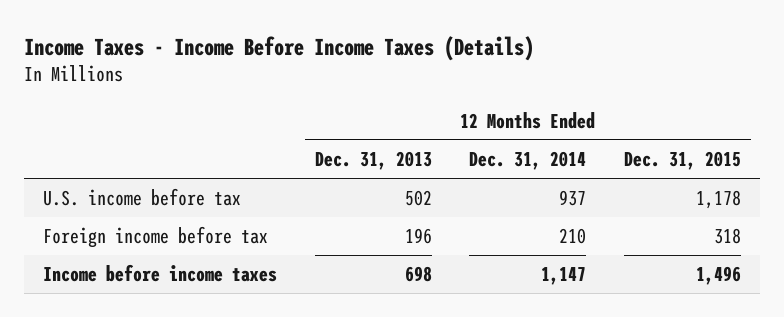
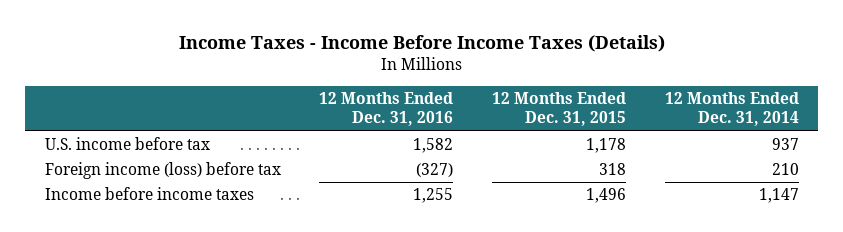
[314,151,432,171] Dec. 31, 2013 -> none
none -> [319,92,454,127] 12 Months Ended Dec. 31, 2016
[42,226,268,249] Foreign income before tax -> [44,162,281,180] Foreign income (loss) before tax

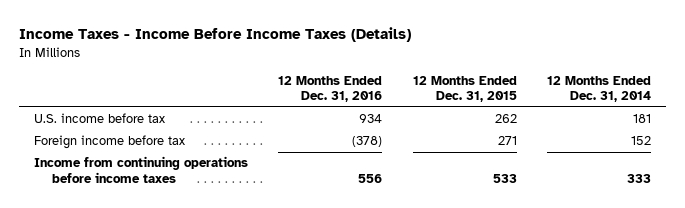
[413,138,454,154] 1,582 -> [359,114,383,124] 934
[585,138,626,154] 1,178 -> [494,114,517,124] 262
[771,138,799,151] 937 -> [633,114,652,124] 181
[44,162,281,180] Foreign income (loss) before tax -> [34,135,186,150] Foreign income before tax
[416,163,454,178] (327) -> [352,136,383,148] (378)
[598,163,626,176] 318 -> [497,136,517,146] 271
[771,163,799,176] 210 -> [631,136,652,146] 152
[44,187,254,201] Income before income taxes -> [34,156,249,183] Income from continuing operations before income taxes
[413,188,454,204] 1,255 -> [358,173,383,183] 556
[585,188,626,204] 1,496 -> [492,173,517,183] 533
[758,188,799,204] 1,147 -> [627,173,652,183] 333

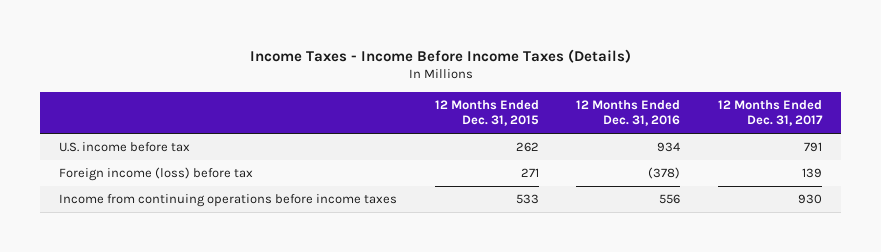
[547,75,652,103] 12 Months Ended Dec. 31, 2014 -> none
none -> [718,99,824,127] 12 Months Ended Dec. 31, 2017
[34,135,186,150] Foreign income before tax -> [59,167,254,182] Foreign income (loss) before tax

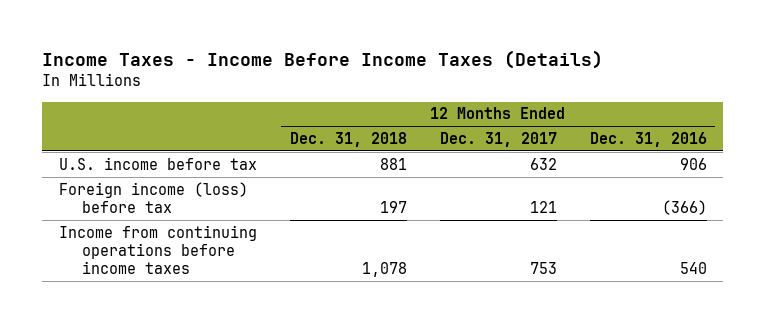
[434,99,539,127] 12 Months Ended Dec. 31, 2015 -> none
none -> [289,132,407,148] Dec. 31, 2018
[657,142,681,153] 934 -> [679,157,707,170] 906
[804,142,823,153] 791 -> [529,157,557,170] 632
[648,167,681,180] (378) -> [661,199,707,215] (366)
[802,168,823,179] 139 -> [529,200,557,213] 121
[659,194,681,205] 556 -> [679,261,707,274] 540
[798,194,823,205] 930 -> [529,261,557,274] 753

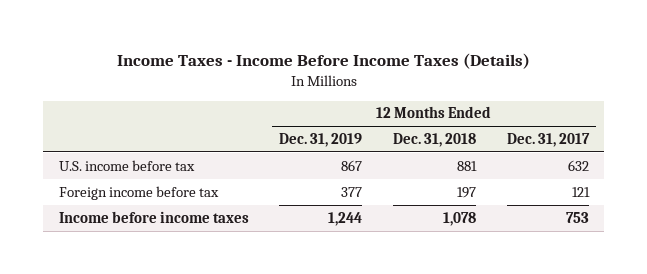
[589,132,707,148] Dec. 31, 2016 -> none
none -> [279,133,363,148] Dec. 31, 2019
[58,181,248,213] Foreign income (loss) before tax -> [58,185,219,200] Foreign income before tax
[58,224,257,274] Income from continuing operations before income taxes -> [58,210,249,223] Income before income taxes

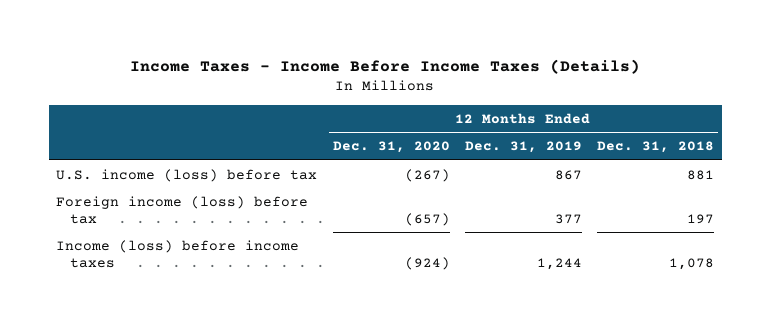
[506,133,590,148] Dec. 31, 2017 -> none
none -> [332,141,450,154] Dec. 31, 2020
[58,159,195,171] U.S. income before tax -> [56,168,318,182] U.S. income (loss) before tax
[58,185,219,200] Foreign income before tax -> [56,195,309,224] Foreign income (loss) before tax
[58,210,249,223] Income before income taxes -> [56,239,300,268] Income (loss) before income taxes

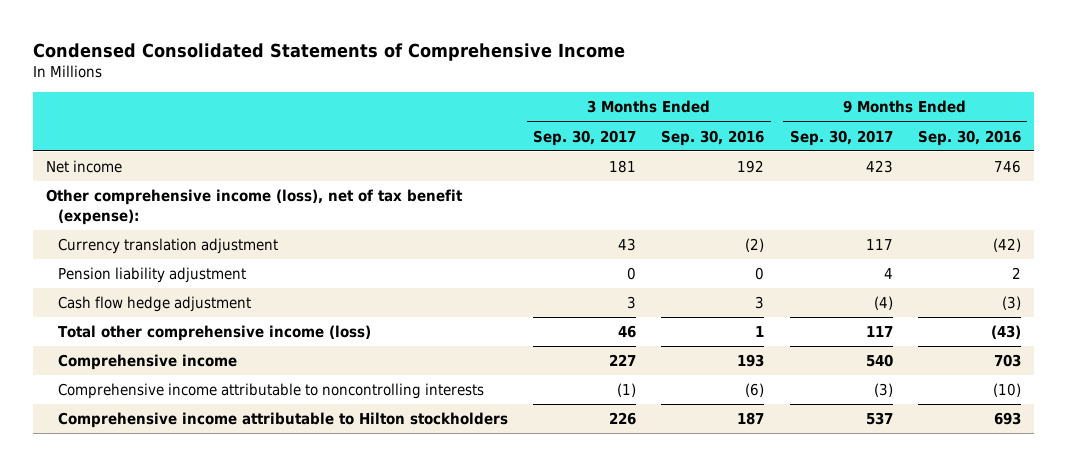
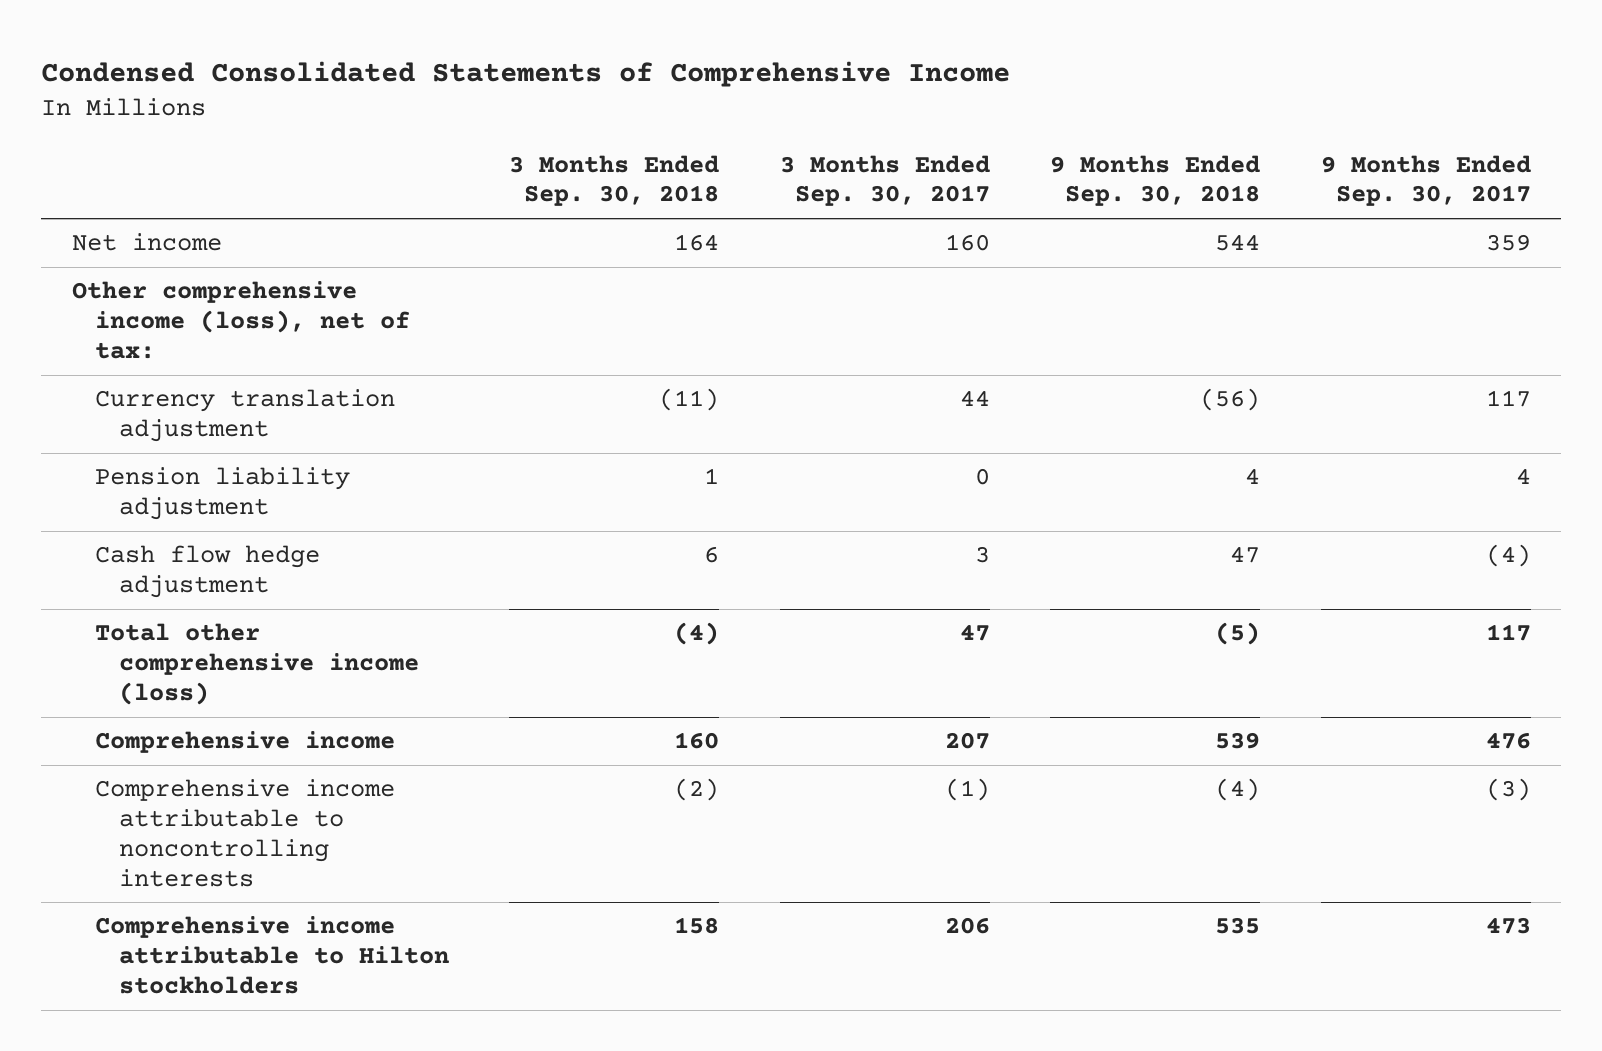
[661,129,765,146] Sep. 30, 2016 -> none
[918,129,1022,146] Sep. 30, 2016 -> none
none -> [509,154,720,207] 3 Months Ended Sep. 30, 2018
none -> [1050,154,1261,207] 9 Months Ended Sep. 30, 2018
[609,160,637,174] 181 -> [944,234,990,252] 160
[865,160,893,174] 423 -> [1485,234,1531,252] 359
[46,189,464,225] Other comprehensive income (loss), net of tax benefit (expense): -> [71,281,411,359] Other comprehensive income (loss), net of tax:
[618,238,637,252] 43 -> [959,390,990,407] 44
[618,325,637,339] 46 -> [959,624,990,642] 47
[609,354,637,367] 227 -> [944,732,990,750] 207
[865,354,893,368] 540 -> [1485,732,1531,750] 476
[609,412,637,426] 226 -> [944,917,990,935] 206
[865,412,893,426] 537 -> [1485,917,1531,935] 473

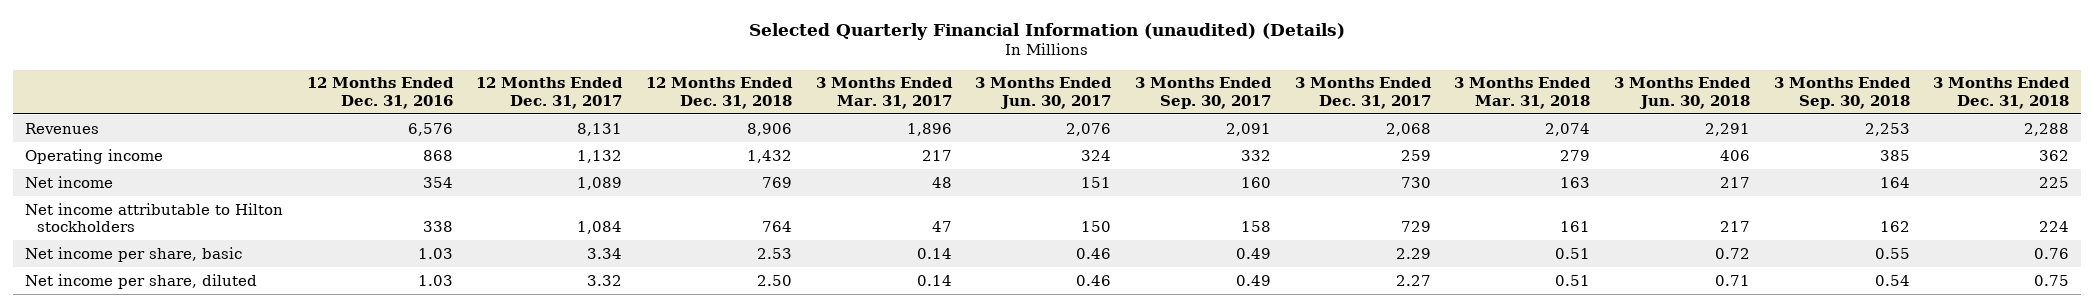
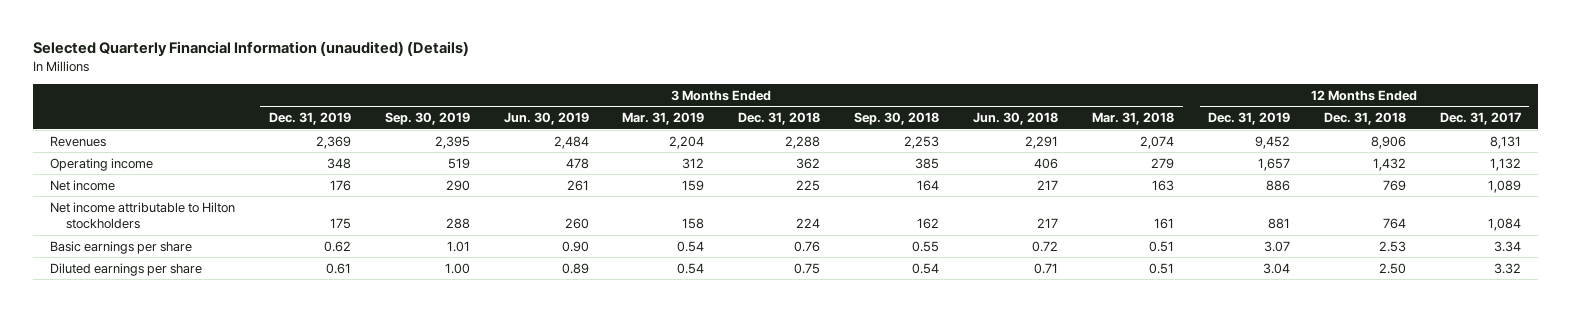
[306,77,454,109] 12 Months Ended Dec. 31, 2016 -> none
[815,77,953,109] 3 Months Ended Mar. 31, 2017 -> none
[975,77,1113,109] 3 Months Ended Jun. 30, 2017 -> none
[1135,77,1273,109] 3 Months Ended Sep. 30, 2017 -> none
[1294,77,1432,109] 3 Months Ended Dec. 31, 2017 -> none
none -> [268,112,351,126] Dec. 31, 2019
none -> [384,112,470,126] Sep. 30, 2019
none -> [503,112,589,126] Jun. 30, 2019
none -> [622,112,705,126] Mar. 31, 2019
none -> [1208,112,1291,126] Dec. 31, 2019
[25,246,243,262] Net income per share, basic -> [49,240,192,254] Basic earnings per share
[25,273,258,289] Net income per share, diluted -> [49,262,202,276] Diluted earnings per share

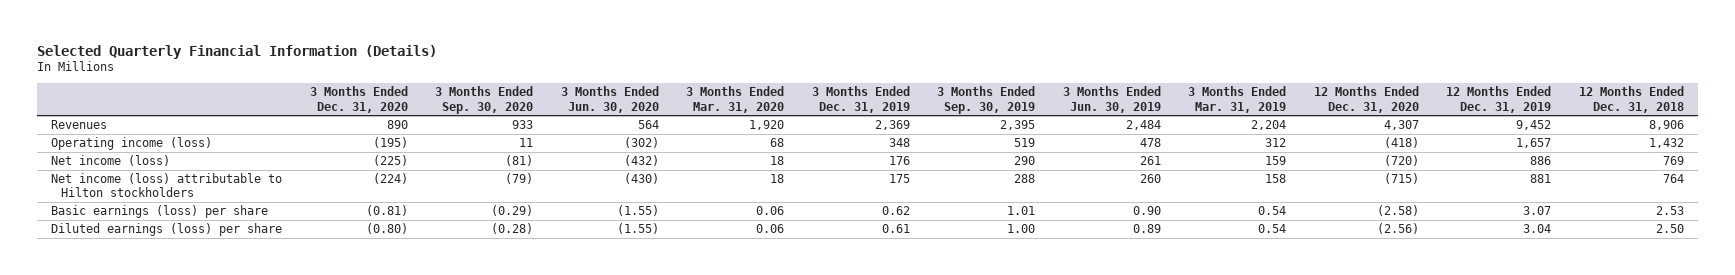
[32,41,469,57] Selected Quarterly Financial Information (unaudited) (Details) -> [37,44,438,59] Selected Quarterly Financial Information (Details)
[738,112,821,126] Dec. 31, 2018 -> none
[854,112,940,126] Sep. 30, 2018 -> none
[973,112,1059,126] Jun. 30, 2018 -> none
[1092,112,1175,126] Mar. 31, 2018 -> none
[1439,112,1521,126] Dec. 31, 2017 -> none
none -> [309,86,408,113] 3 Months Ended Dec. 31, 2020
none -> [435,86,534,114] 3 Months Ended Sep. 30, 2020
none -> [560,86,659,113] 3 Months Ended Jun. 30, 2020
none -> [686,86,785,113] 3 Months Ended Mar. 31, 2020
none -> [1313,86,1419,113] 12 Months Ended Dec. 31, 2020
[49,157,153,171] Operating income -> [51,137,213,151] Operating income (loss)
[49,179,115,191] Net income -> [51,155,171,167] Net income (loss)
[49,201,235,230] Net income attributable to Hilton stockholders -> [51,173,283,198] Net income (loss) attributable to Hilton stockholders
[49,240,192,254] Basic earnings per share -> [51,205,269,219] Basic earnings (loss) per share
[49,262,202,276] Diluted earnings per share -> [51,223,283,237] Diluted earnings (loss) per share

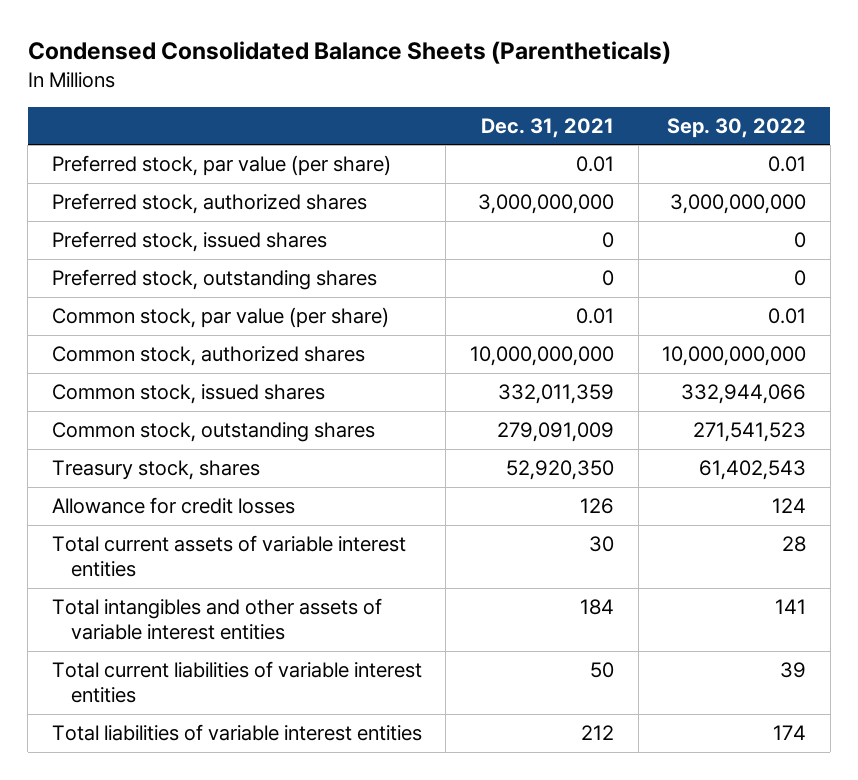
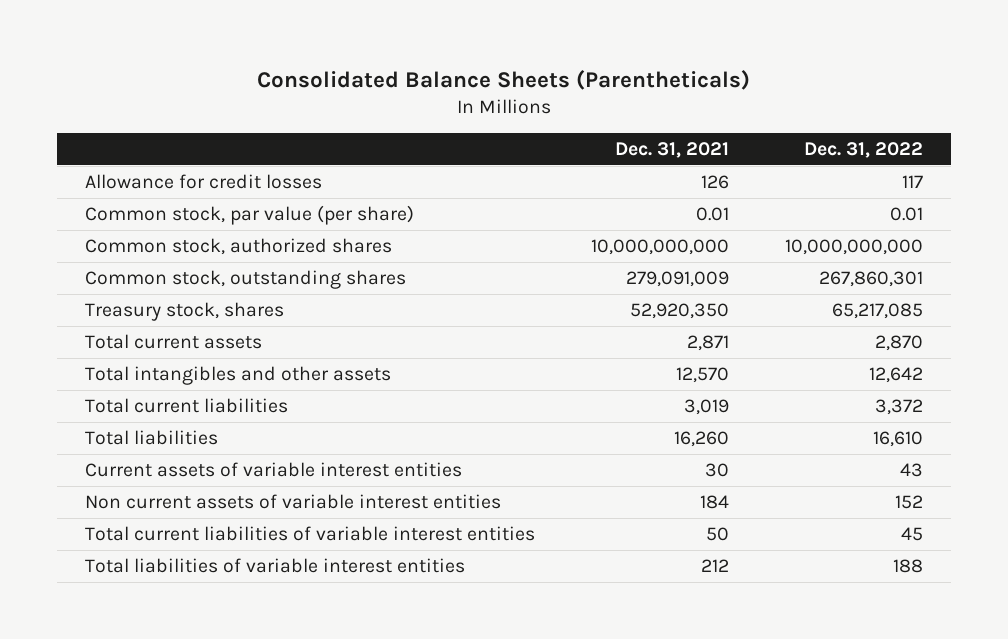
[27,41,671,65] Condensed Consolidated Balance Sheets (Parentheticals) -> [256,70,750,91] Consolidated Balance Sheets (Parentheticals)
[667,117,807,138] Sep. 30, 2022 -> none
none -> [803,141,923,158] Dec. 31, 2022
[51,155,391,177] Preferred stock, par value (per share) -> none
[51,193,367,215] Preferred stock, authorized shares -> none
[51,231,327,253] Preferred stock, issued shares -> none
[51,269,377,291] Preferred stock, outstanding shares -> none
[51,497,295,515] Allowance for credit losses -> [84,173,322,189] Allowance for credit losses
[51,384,325,405] Common stock, issued shares -> none
none -> [84,333,262,349] Total current assets
none -> [84,365,391,385] Total intangibles and other assets
none -> [84,397,288,413] Total current liabilities
none -> [84,429,218,445] Total liabilities
[51,535,406,577] Total current assets of variable interest entities -> [84,461,462,477] Current assets of variable interest entities
[51,598,382,640] Total intangibles and other assets of variable interest entities -> [84,493,501,509] Non current assets of variable interest entities

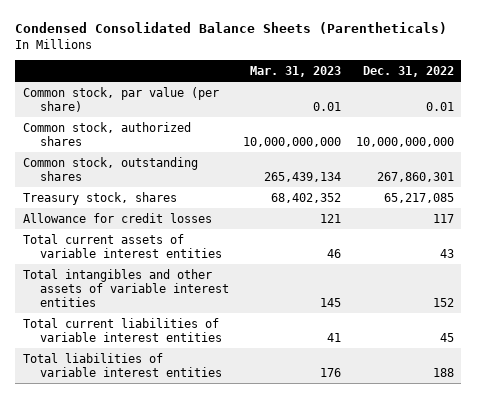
[256,70,750,91] Consolidated Balance Sheets (Parentheticals) -> [15,22,448,35] Condensed Consolidated Balance Sheets (Parentheticals)
[614,141,729,158] Dec. 31, 2021 -> none
none -> [250,66,342,78] Mar. 31, 2023
[84,333,262,349] Total current assets -> none
[84,365,391,385] Total intangibles and other assets -> none
[84,397,288,413] Total current liabilities -> none
[84,429,218,445] Total liabilities -> none
[84,173,322,189] Allowance for credit losses -> [22,212,212,223] Allowance for credit losses
[84,461,462,477] Current assets of variable interest entities -> [22,233,222,258] Total current assets of variable interest entities
[84,493,501,509] Non current assets of variable interest entities -> [22,268,229,307] Total intangibles and other assets of variable interest entities

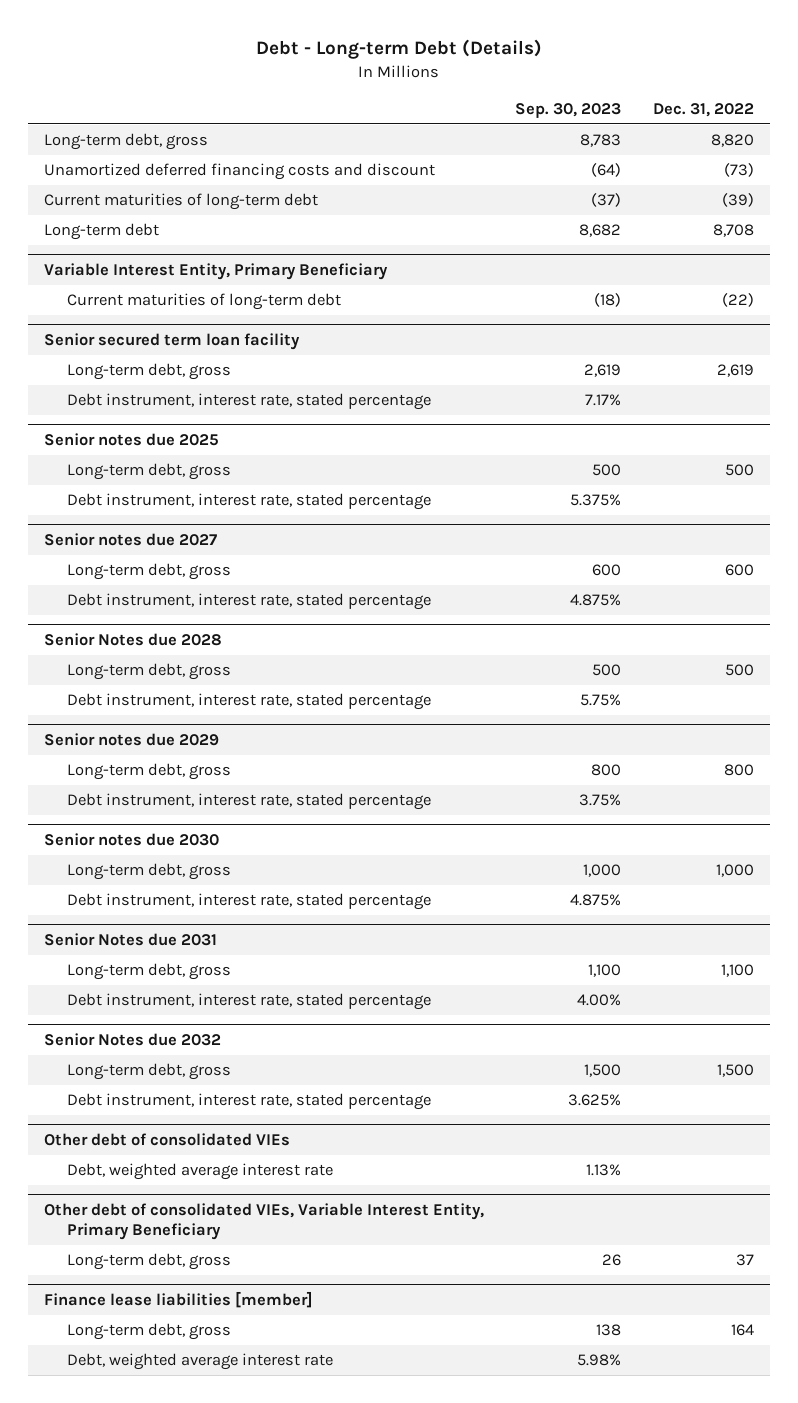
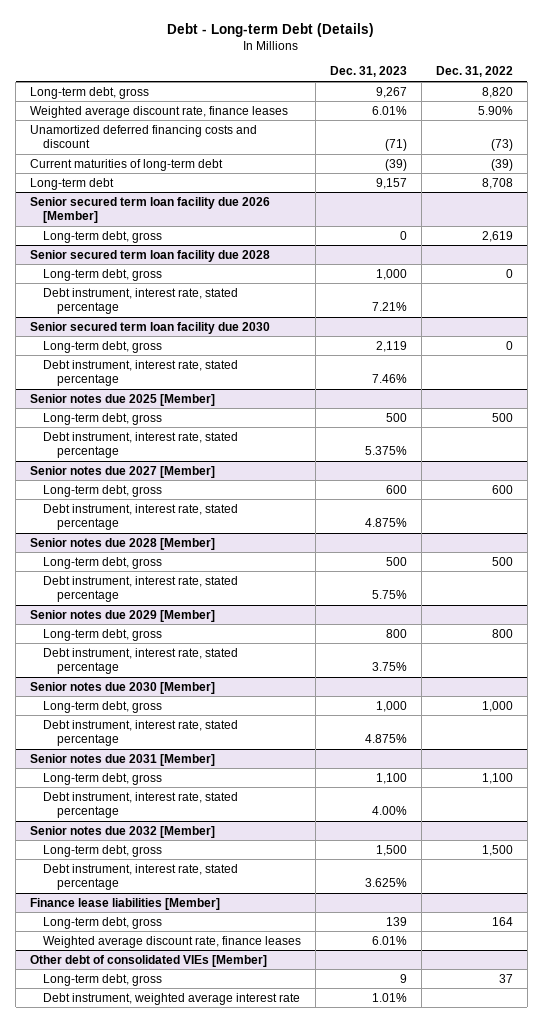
[515,102,622,118] Sep. 30, 2023 -> none
none -> [330,66,408,78] Dec. 31, 2023
none -> [30,105,289,118] Weighted average discount rate, finance leases
[43,263,388,281] Variable Interest Entity, Primary Beneficiary -> none
[66,293,341,311] Current maturities of long-term debt -> none
[43,333,300,351] Senior secured term loan facility -> [30,196,271,223] Senior secured term loan facility due 2026 [Member]
none -> [30,249,271,262] Senior secured term loan facility due 2028
none -> [43,268,163,281] Long-term debt, gross
none -> [30,321,271,334] Senior secured term loan facility due 2030
none -> [43,340,163,353] Long-term debt, gross
none -> [43,359,239,386] Debt instrument, interest rate, stated percentage
[43,433,219,447] Senior notes due 2025 -> [30,393,216,406] Senior notes due 2025 [Member]
[43,533,217,547] Senior notes due 2027 -> [30,465,216,478] Senior notes due 2027 [Member]
[43,633,222,647] Senior Notes due 2028 -> [30,537,216,550] Senior notes due 2028 [Member]
[43,733,219,747] Senior notes due 2029 -> [30,609,216,622] Senior notes due 2029 [Member]
[43,833,219,847] Senior notes due 2030 -> [30,681,216,694] Senior notes due 2030 [Member]
[43,933,217,947] Senior Notes due 2031 -> [30,753,216,766] Senior notes due 2031 [Member]
[43,1033,221,1047] Senior Notes due 2032 -> [30,825,216,838] Senior notes due 2032 [Member]
[43,1133,290,1147] Other debt of consolidated VIEs -> none
[66,1163,333,1181] Debt, weighted average interest rate -> none
[43,1203,484,1240] Other debt of consolidated VIEs, Variable Interest Entity, Primary Beneficiary -> none
[66,1253,231,1271] Long-term debt, gross -> none
[43,1291,313,1309] Finance lease liabilities [member] -> [30,897,221,910] Finance lease liabilities [Member]
none -> [43,935,302,948] Weighted average discount rate, finance leases
none -> [30,954,268,967] Other debt of consolidated VIEs [Member]
none -> [43,973,163,986] Long-term debt, gross
[66,1353,333,1371] Debt, weighted average interest rate -> [43,992,301,1005] Debt instrument, weighted average interest rate

